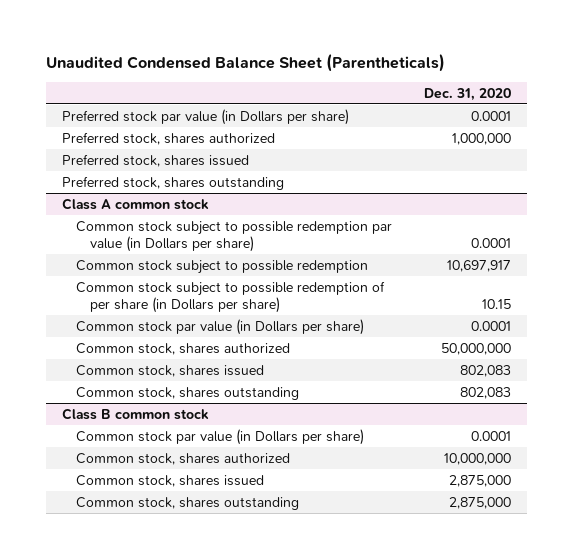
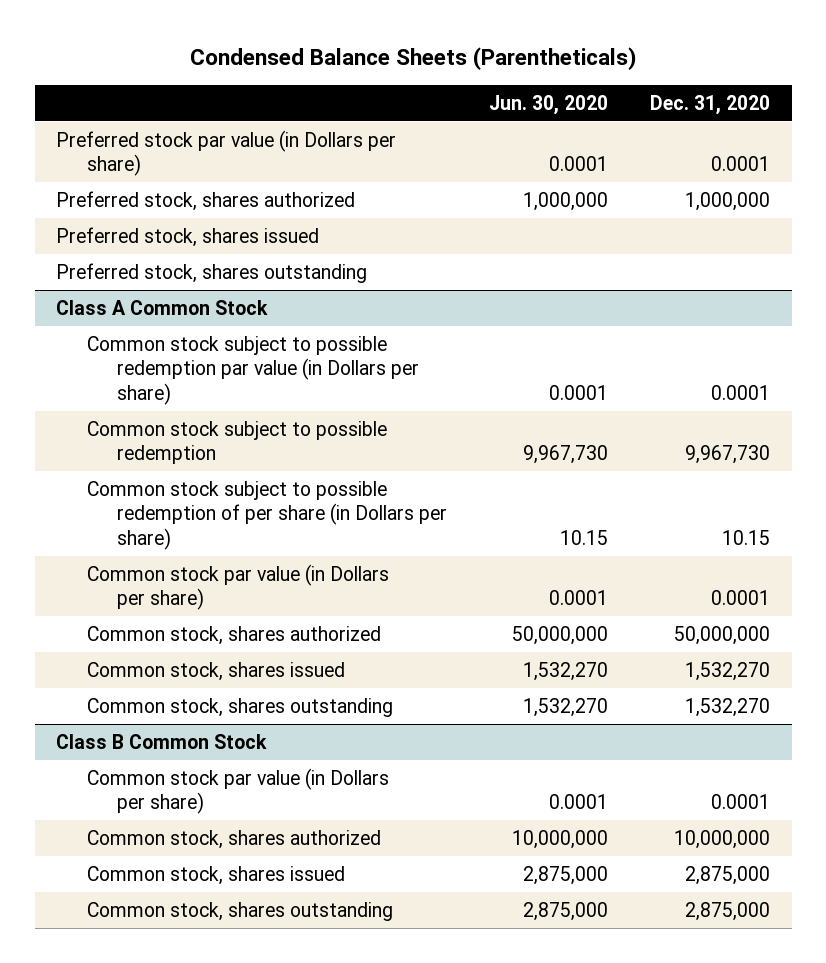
[45,53,445,72] Unaudited Condensed Balance Sheet (Parentheticals) -> [190,47,637,71] Condensed Balance Sheets (Parentheticals)
none -> [489,94,609,115] Jun. 30, 2020
[61,197,209,210] Class A common stock -> [55,299,268,315] Class A Common Stock
[446,259,511,272] 10,697,917 -> [685,445,771,465] 9,967,730
[459,364,511,377] 802,083 -> [685,661,771,681] 1,532,270
[459,386,511,399] 802,083 -> [685,697,771,717] 1,532,270
[61,407,209,420] Class B common stock -> [55,733,267,749] Class B Common Stock

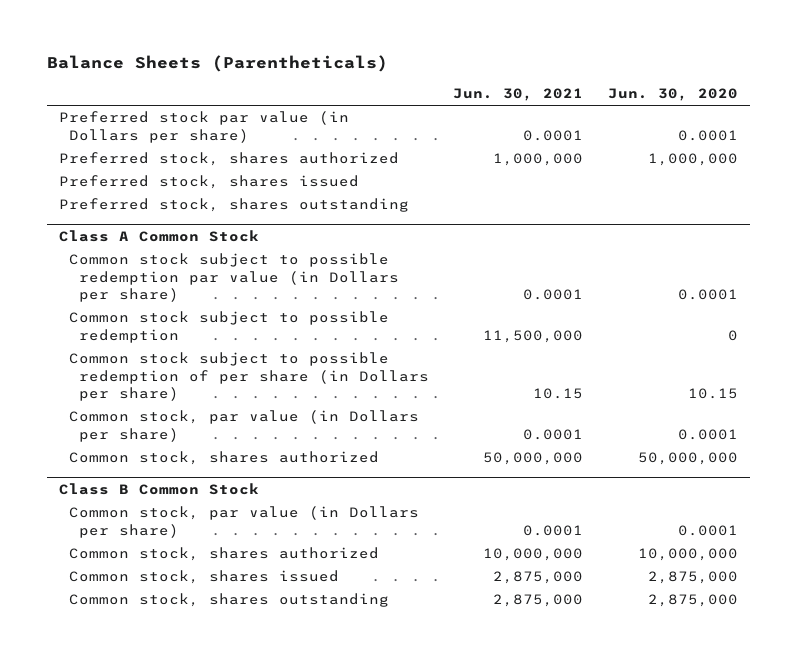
[190,47,637,71] Condensed Balance Sheets (Parentheticals) -> [47,55,389,73] Balance Sheets (Parentheticals)
[650,94,771,115] Dec. 31, 2020 -> none
none -> [453,88,584,102] Jun. 30, 2021
[523,445,609,465] 9,967,730 -> [727,329,738,341] 0
[86,563,389,611] Common stock par value (in Dollars per share) -> [69,410,420,442] Common stock, par value (in Dollars per share)
[86,661,345,681] Common stock, shares issued -> none
[86,697,393,717] Common stock, shares outstanding -> none
[86,767,389,815] Common stock par value (in Dollars per share) -> [69,506,420,538] Common stock, par value (in Dollars per share)

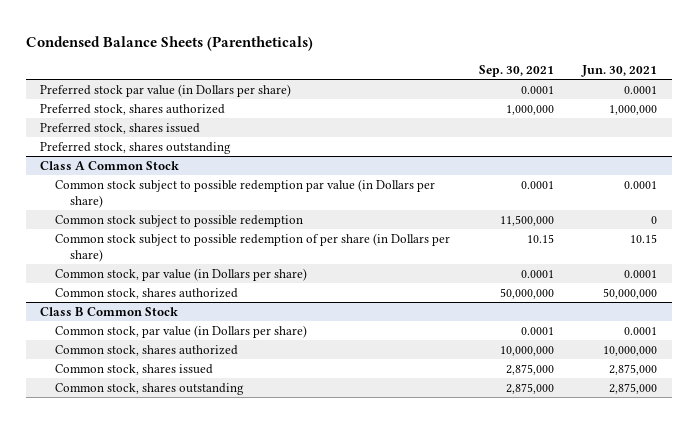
[47,55,389,73] Balance Sheets (Parentheticals) -> [25,35,313,51] Condensed Balance Sheets (Parentheticals)
[607,88,738,102] Jun. 30, 2020 -> none
none -> [478,64,554,77] Sep. 30, 2021
[483,329,584,343] 11,500,000 -> [651,216,658,225] 0

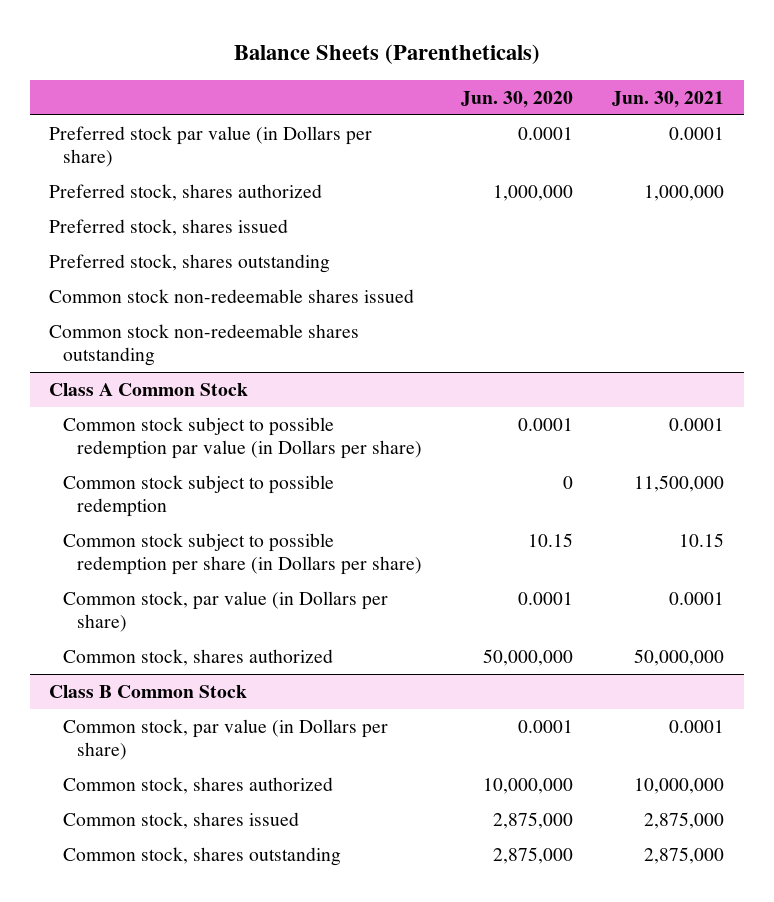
[25,35,313,51] Condensed Balance Sheets (Parentheticals) -> [233,44,540,65] Balance Sheets (Parentheticals)
[478,64,554,77] Sep. 30, 2021 -> none
none -> [461,90,574,108] Jun. 30, 2020
none -> [49,288,415,303] Common stock non-redeemable shares issued
none -> [49,323,360,367] Common stock non-redeemable shares outstanding
[651,216,658,225] 0 -> [634,474,725,492] 11,500,000
[55,233,451,263] Common stock subject to possible redemption of per share (in Dollars per share) -> [63,532,423,576] Common stock subject to possible redemption per share (in Dollars per share)

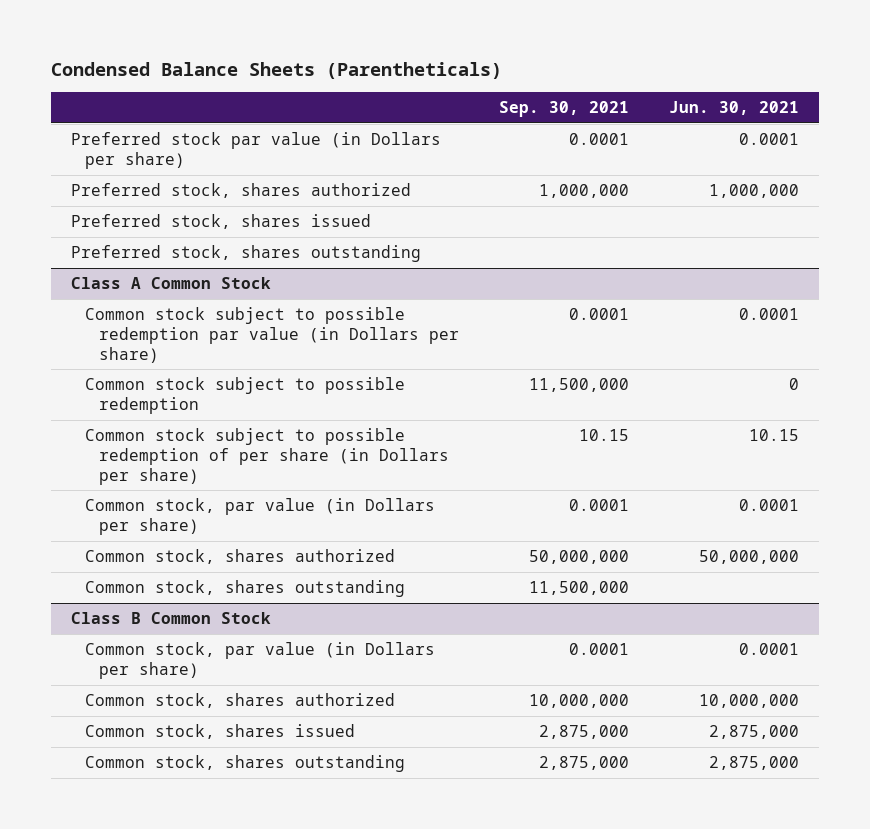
[233,44,540,65] Balance Sheets (Parentheticals) -> [50,62,502,80] Condensed Balance Sheets (Parentheticals)
[461,90,574,108] Jun. 30, 2020 -> none
none -> [499,101,630,118] Sep. 30, 2021
[49,288,415,303] Common stock non-redeemable shares issued -> none
[49,323,360,367] Common stock non-redeemable shares outstanding -> none
[634,474,725,492] 11,500,000 -> [789,378,800,391] 0
[63,532,423,576] Common stock subject to possible redemption per share (in Dollars per share) -> [85,428,450,485] Common stock subject to possible redemption of per share (in Dollars per share)
none -> [85,580,406,598] Common stock, shares outstanding

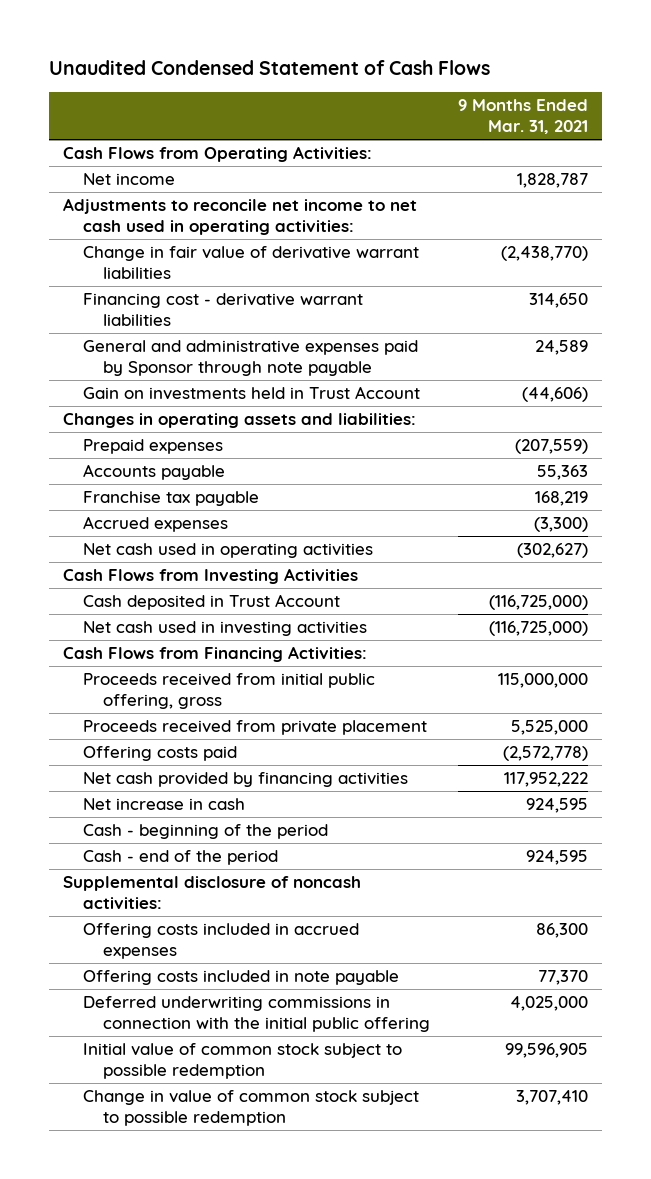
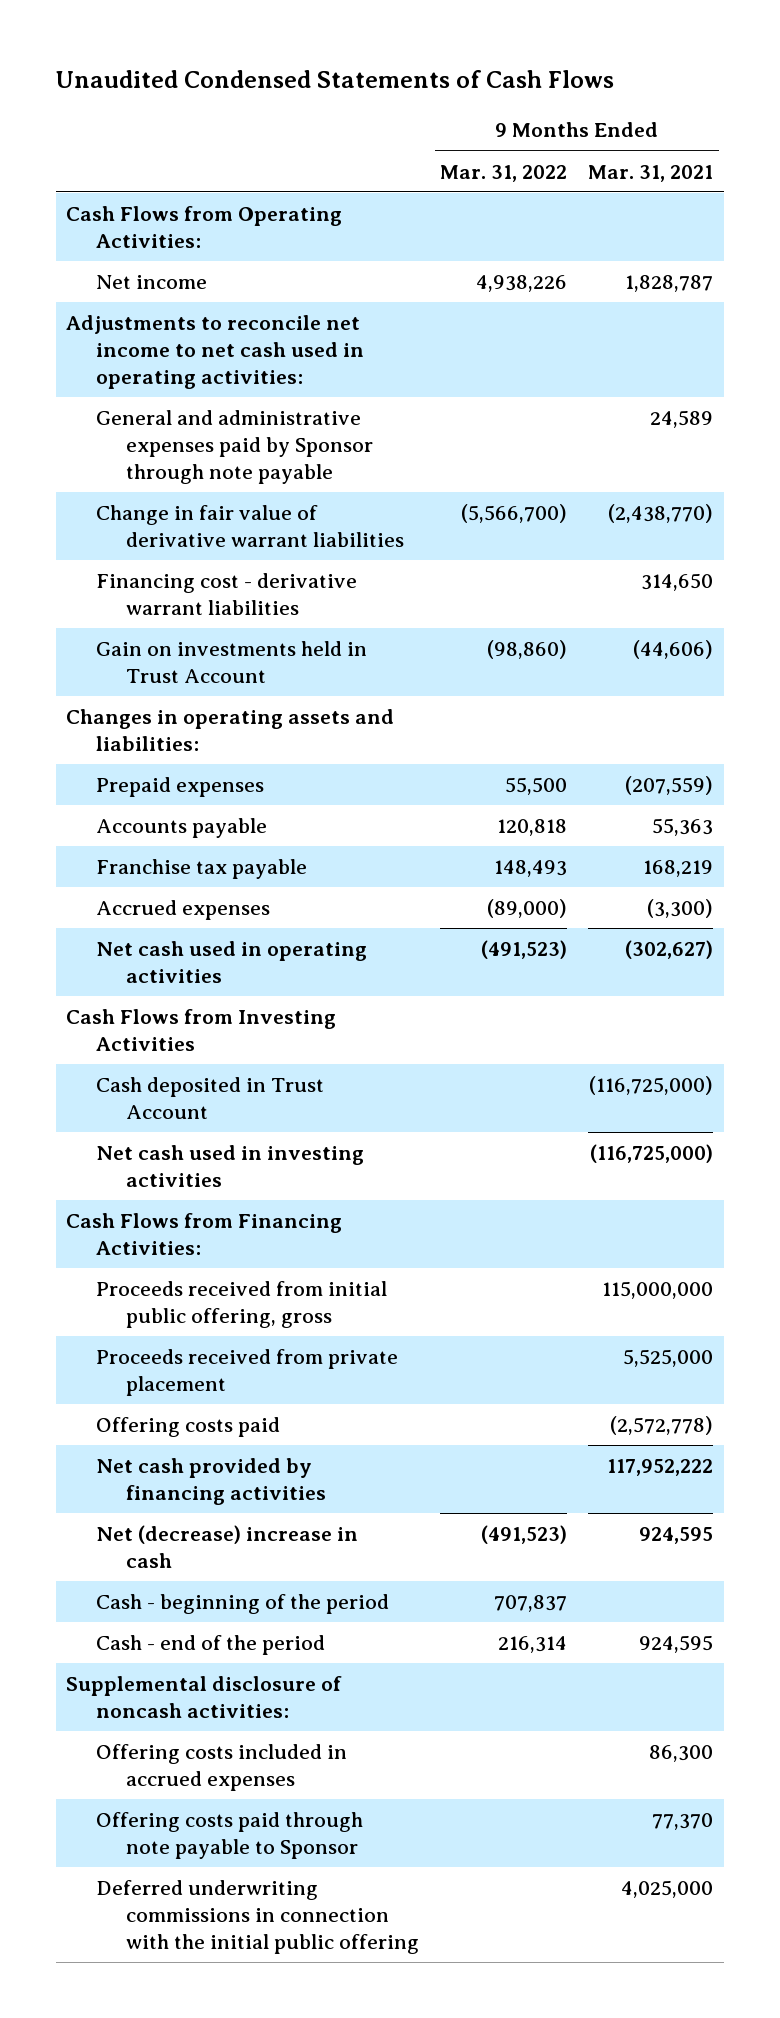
[48,59,490,75] Unaudited Condensed Statement of Cash Flows -> [55,70,614,89] Unaudited Condensed Statements of Cash Flows
none -> [440,164,568,182] Mar. 31, 2022
[83,340,419,377] General and administrative expenses paid by Sponsor through note payable -> [96,409,373,485] General and administrative expenses paid by Sponsor through note payable
[83,798,246,811] Net increase in cash -> [96,1524,359,1569] Net (decrease) increase in cash
[83,970,400,986] Offering costs included in note payable -> [96,1811,364,1860] Offering costs paid through note payable to Sponsor
[83,1043,403,1080] Initial value of common stock subject to possible redemption -> none
[83,1090,420,1127] Change in value of common stock subject to possible redemption -> none

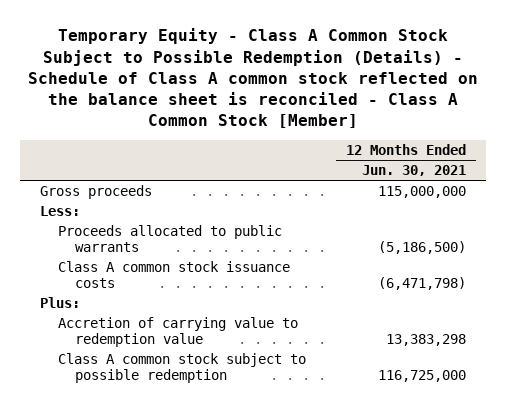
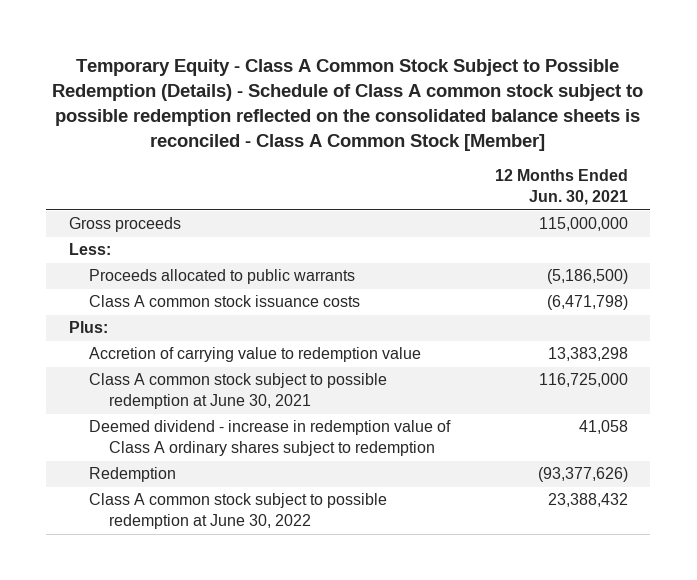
[27,28,478,129] Temporary Equity - Class A Common Stock Subject to Possible Redemption (Details) - Schedule of Class A common stock reflected on the balance sheet is reconciled - Class A Common Stock [Member] -> [52,58,644,151] Temporary Equity - Class A Common Stock Subject to Possible Redemption (Details) - Schedule of Class A common stock subject to possible redemption reflected on the consolidated balance sheets is reconciled - Class A Common Stock [Member]
[57,353,306,384] Class A common stock subject to possible redemption -> [89,373,388,410] Class A common stock subject to possible redemption at June 30, 2021
none -> [89,420,452,457] Deemed dividend - increase in redemption value of Class A ordinary shares subject to redemption
none -> [89,467,177,483] Redemption
none -> [89,493,388,530] Class A common stock subject to possible redemption at June 30, 2022

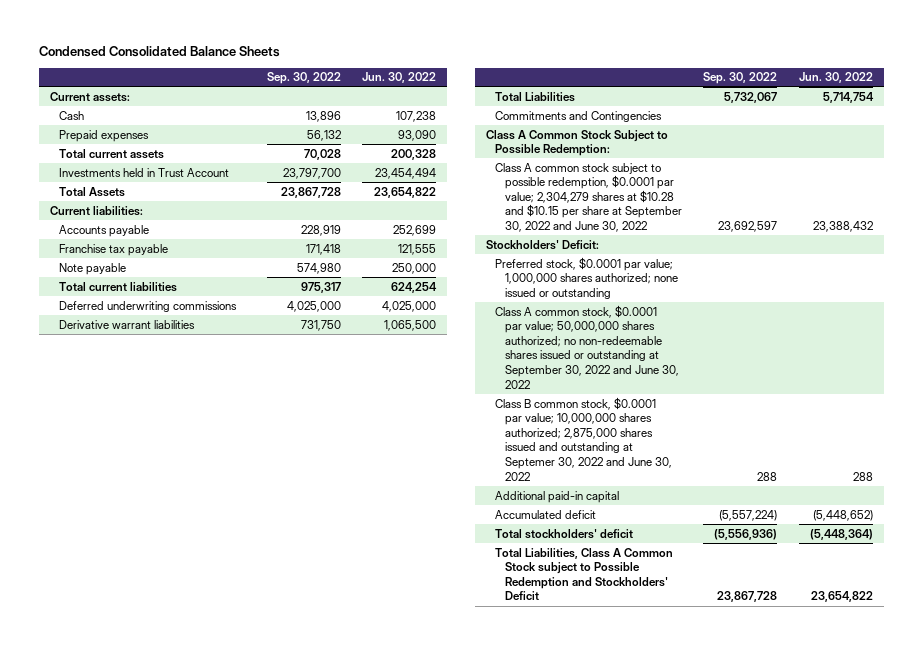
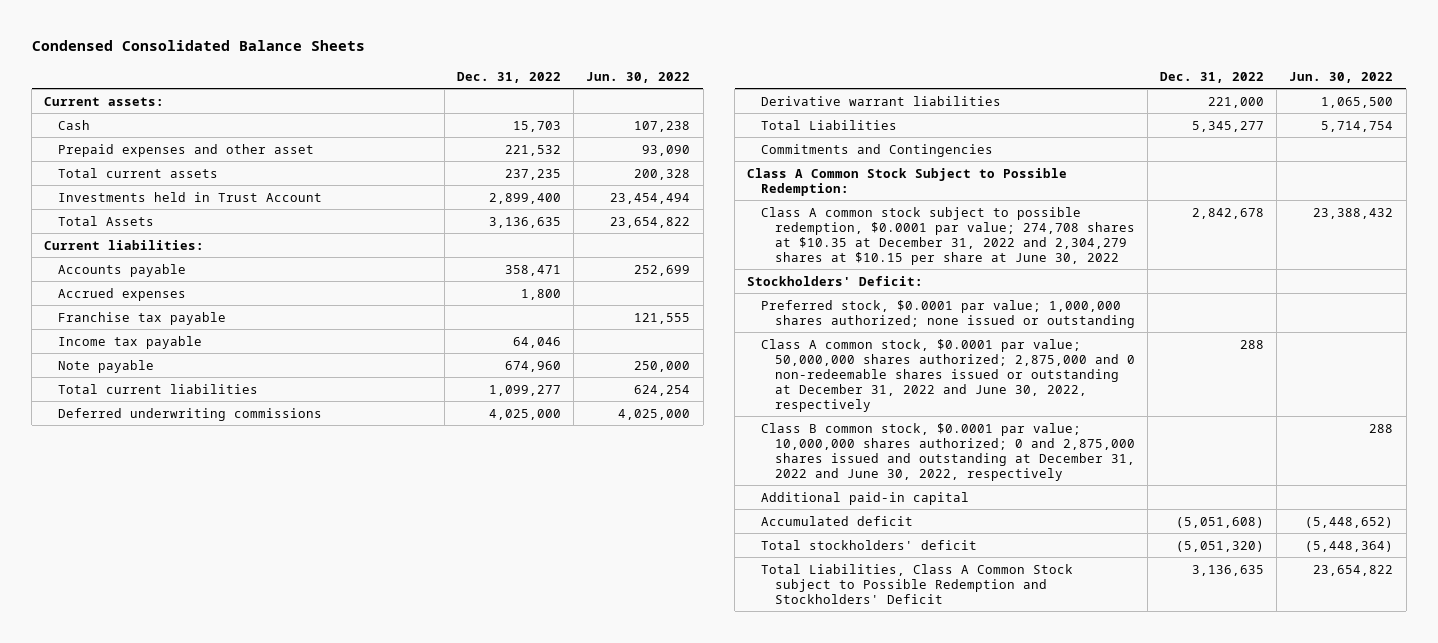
[266,72,341,85] Sep. 30, 2022 -> none
none -> [457,71,562,83] Dec. 31, 2022
[58,129,149,142] Prepaid expenses -> [58,143,315,157] Prepaid expenses and other asset
none -> [58,287,187,301] Accrued expenses
none -> [58,335,203,349] Income tax payable
[495,162,682,232] Class A common stock subject to possible redemption, $0.0001 par value; 2,304,279 shares at $10.28 and $10.15 per share at September 30, 2022 and June 30, 2022 -> [761,206,1135,265] Class A common stock subject to possible redemption, $0.0001 par value; 274,708 shares at $10.35 at December 31, 2022 and 2,304,279 shares at $10.15 per share at June 30, 2022
[495,304,679,389] Class A common stock, $0.0001 par value; 50,000,000 shares authorized; no non-redeemable shares issued or outstanding at September 30, 2022 and June 30, 2022 -> [761,338,1135,412] Class A common stock, $0.0001 par value; 50,000,000 shares authorized; 2,875,000 and 0 non-redeemable shares issued or outstanding at December 31, 2022 and June 30, 2022, respectively
[495,396,672,481] Class B common stock, $0.0001 par value; 10,000,000 shares authorized; 2,875,000 shares issued and outstanding at Septemer 30, 2022 and June 30, 2022 -> [761,422,1135,481] Class B common stock, $0.0001 par value; 10,000,000 shares authorized; 0 and 2,875,000 shares issued and outstanding at December 31, 2022 and June 30, 2022, respectively

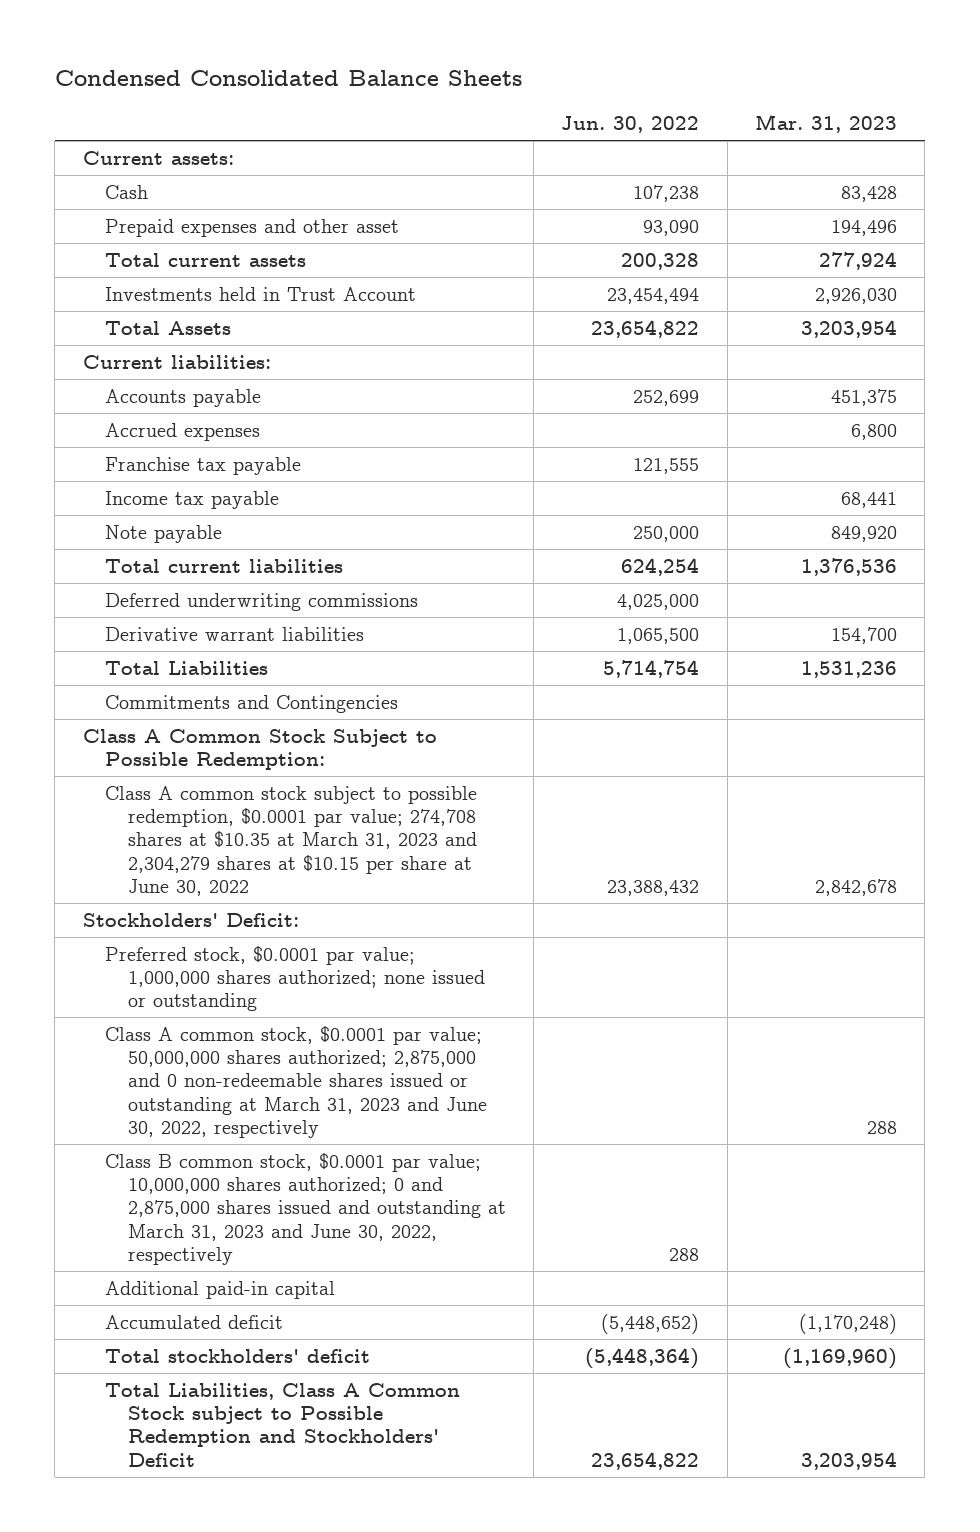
[457,71,562,83] Dec. 31, 2022 -> none
none -> [755,114,898,134] Mar. 31, 2023
[761,206,1135,265] Class A common stock subject to possible redemption, $0.0001 par value; 274,708 shares at $10.35 at December 31, 2022 and 2,304,279 shares at $10.15 per share at June 30, 2022 -> [105,785,478,897] Class A common stock subject to possible redemption, $0.0001 par value; 274,708 shares at $10.35 at March 31, 2023 and 2,304,279 shares at $10.15 per share at June 30, 2022
[761,338,1135,412] Class A common stock, $0.0001 par value; 50,000,000 shares authorized; 2,875,000 and 0 non-redeemable shares issued or outstanding at December 31, 2022 and June 30, 2022, respectively -> [105,1025,487,1139] Class A common stock, $0.0001 par value; 50,000,000 shares authorized; 2,875,000 and 0 non-redeemable shares issued or outstanding at March 31, 2023 and June 30, 2022, respectively
[761,422,1135,481] Class B common stock, $0.0001 par value; 10,000,000 shares authorized; 0 and 2,875,000 shares issued and outstanding at December 31, 2022 and June 30, 2022, respectively -> [105,1152,506,1266] Class B common stock, $0.0001 par value; 10,000,000 shares authorized; 0 and 2,875,000 shares issued and outstanding at March 31, 2023 and June 30, 2022, respectively

